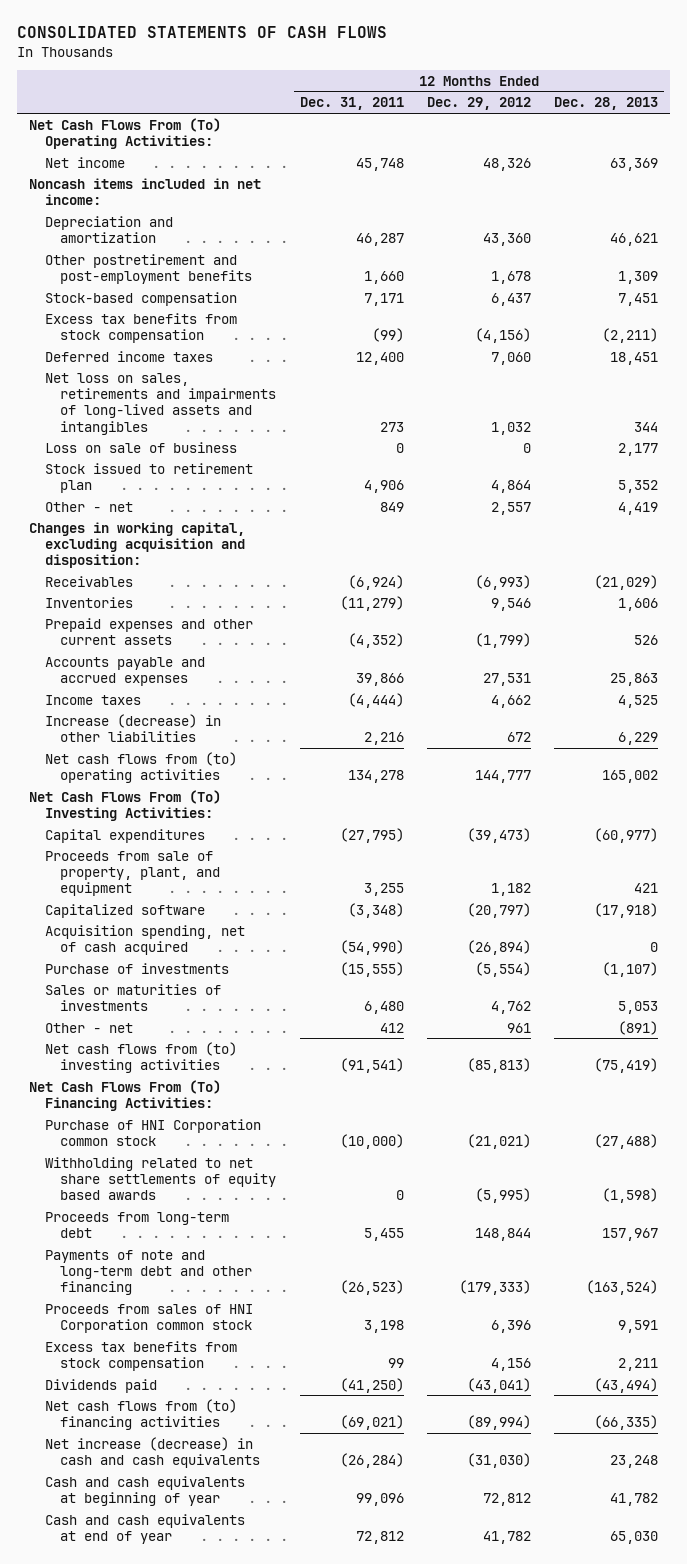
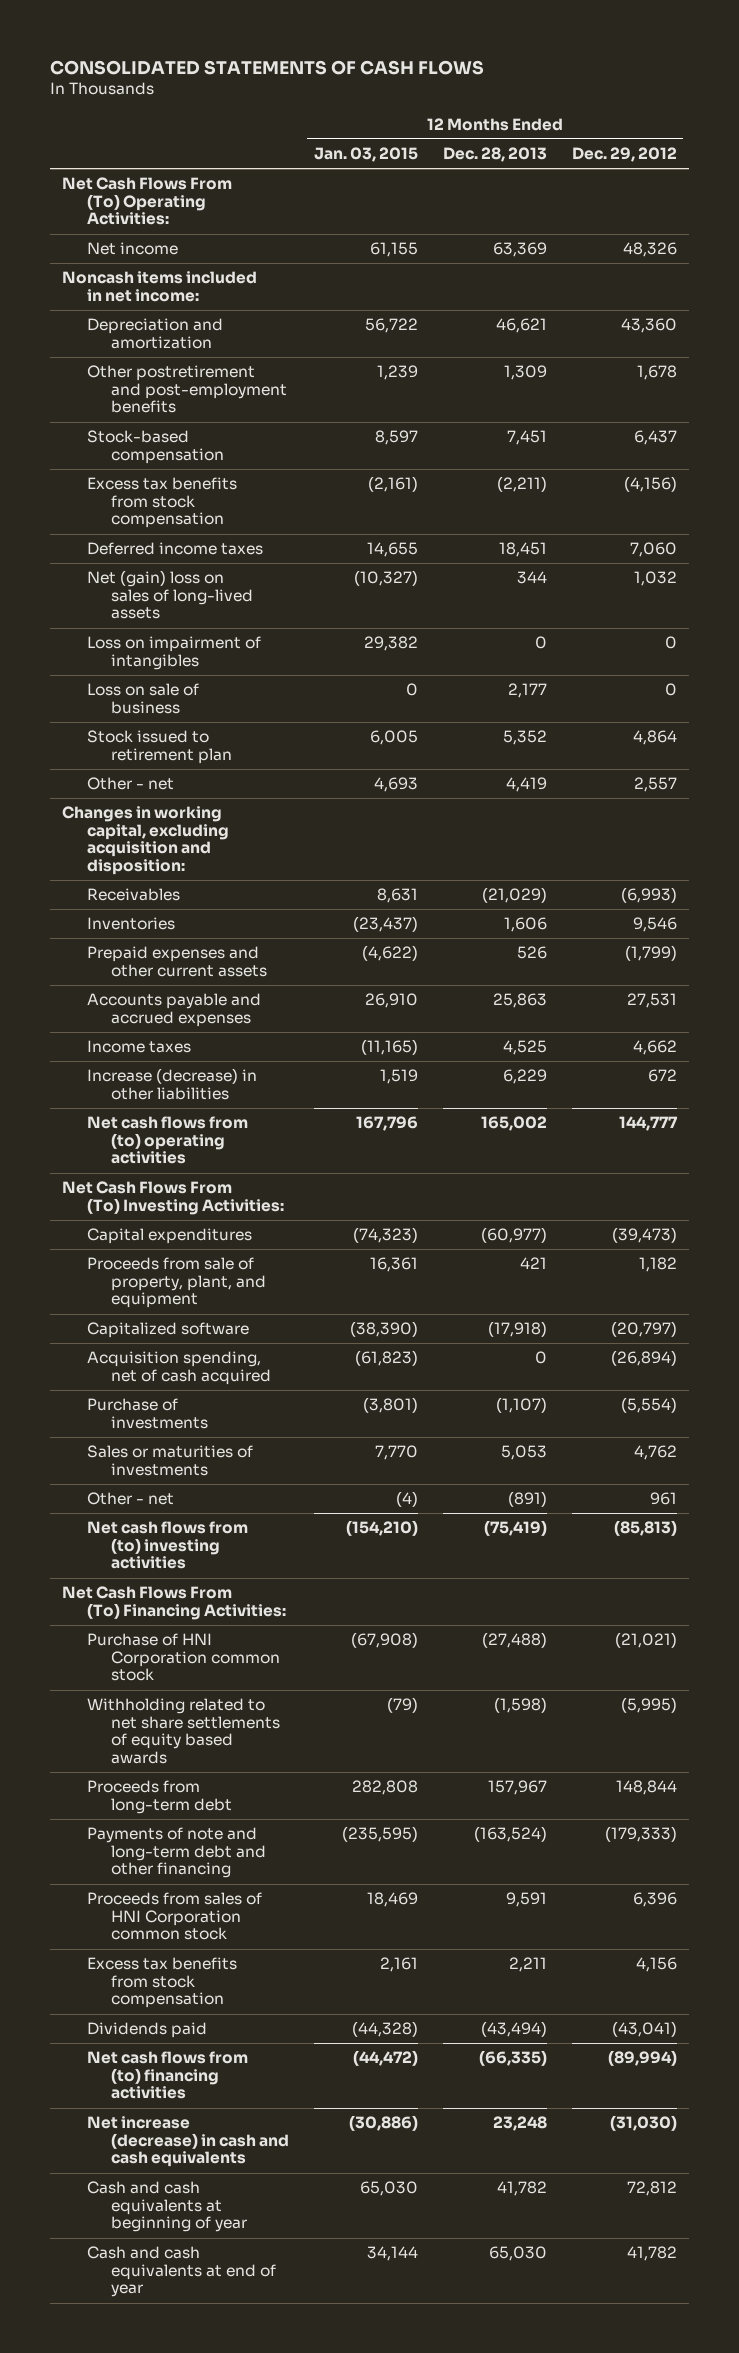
[299,97,404,111] Dec. 31, 2011 -> none
none -> [313,147,418,163] Jan. 03, 2015
[44,372,277,435] Net loss on sales, retirements and impairments of long-lived assets and intangibles -> [86,570,253,620] Net (gain) loss on sales of long-lived assets
none -> [86,636,261,670] Loss on impairment of intangibles

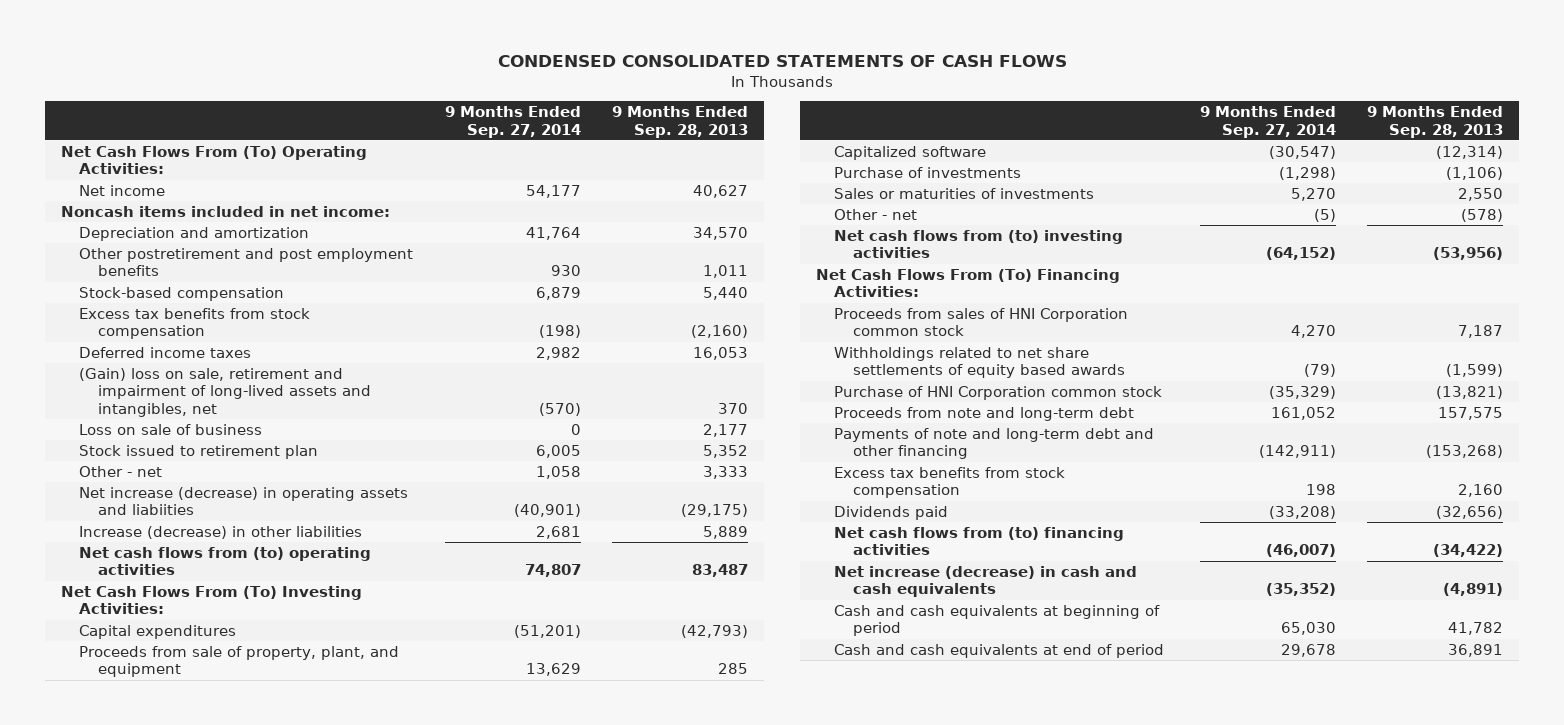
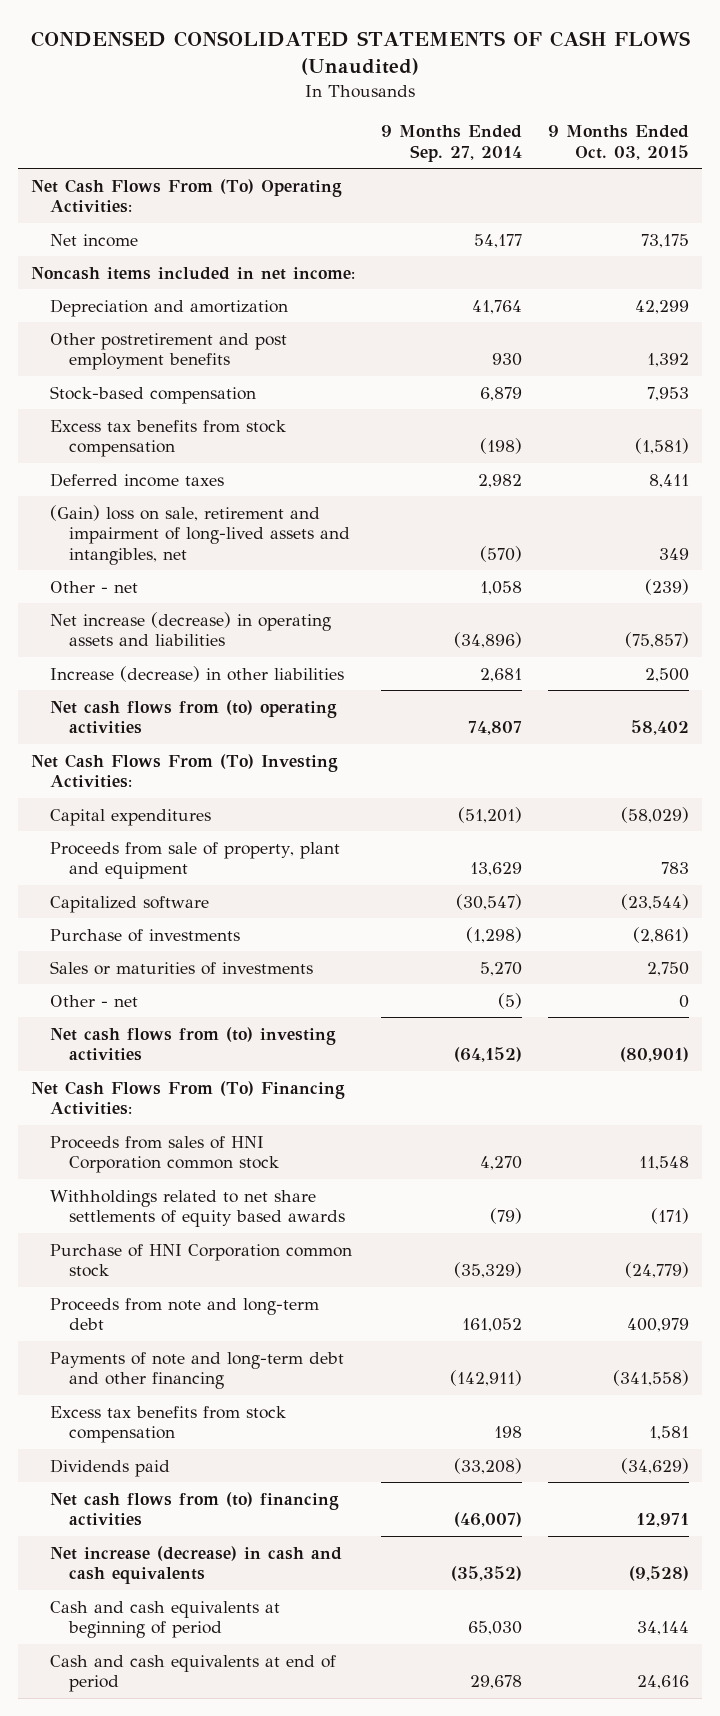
[497,55,1067,68] CONDENSED CONSOLIDATED STATEMENTS OF CASH FLOWS -> [31,30,691,76] CONDENSED CONSOLIDATED STATEMENTS OF CASH FLOWS (Unaudited)
[612,106,749,138] 9 Months Ended Sep. 28, 2013 -> none
none -> [548,125,690,160] 9 Months Ended Oct. 03, 2015
[79,423,263,435] Loss on sale of business -> none
[79,444,319,459] Stock issued to retirement plan -> none
[79,486,409,516] Net increase (decrease) in operating assets and liabiities -> [50,611,332,647] Net increase (decrease) in operating assets and liabilities
[513,504,581,518] (40,901) -> [454,632,523,649] (34,896)
[79,645,400,678] Proceeds from sale of property, plant, and equipment -> [50,841,341,880] Proceeds from sale of property, plant and equipment

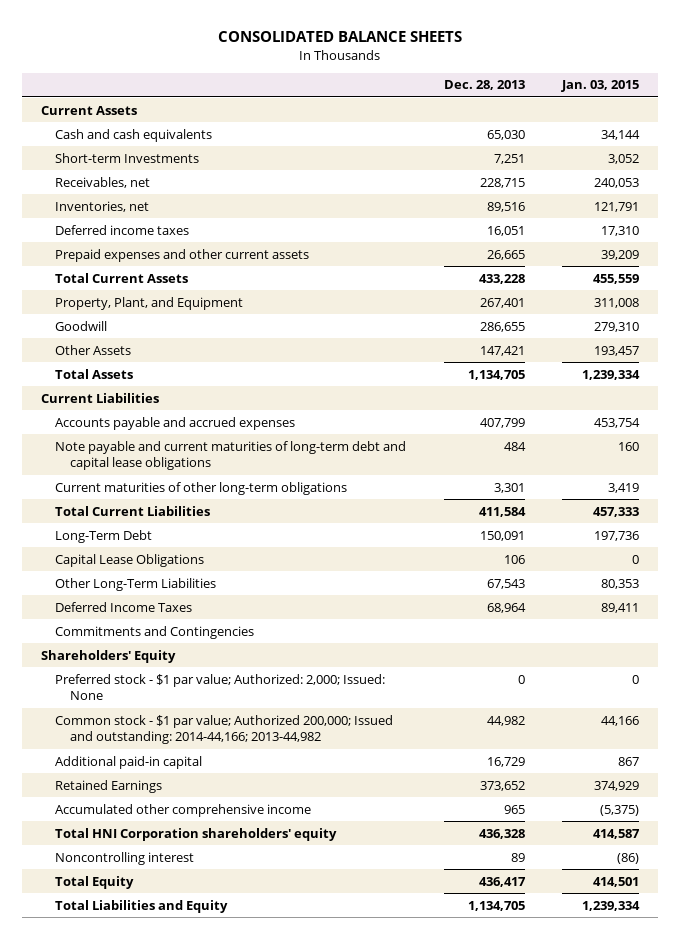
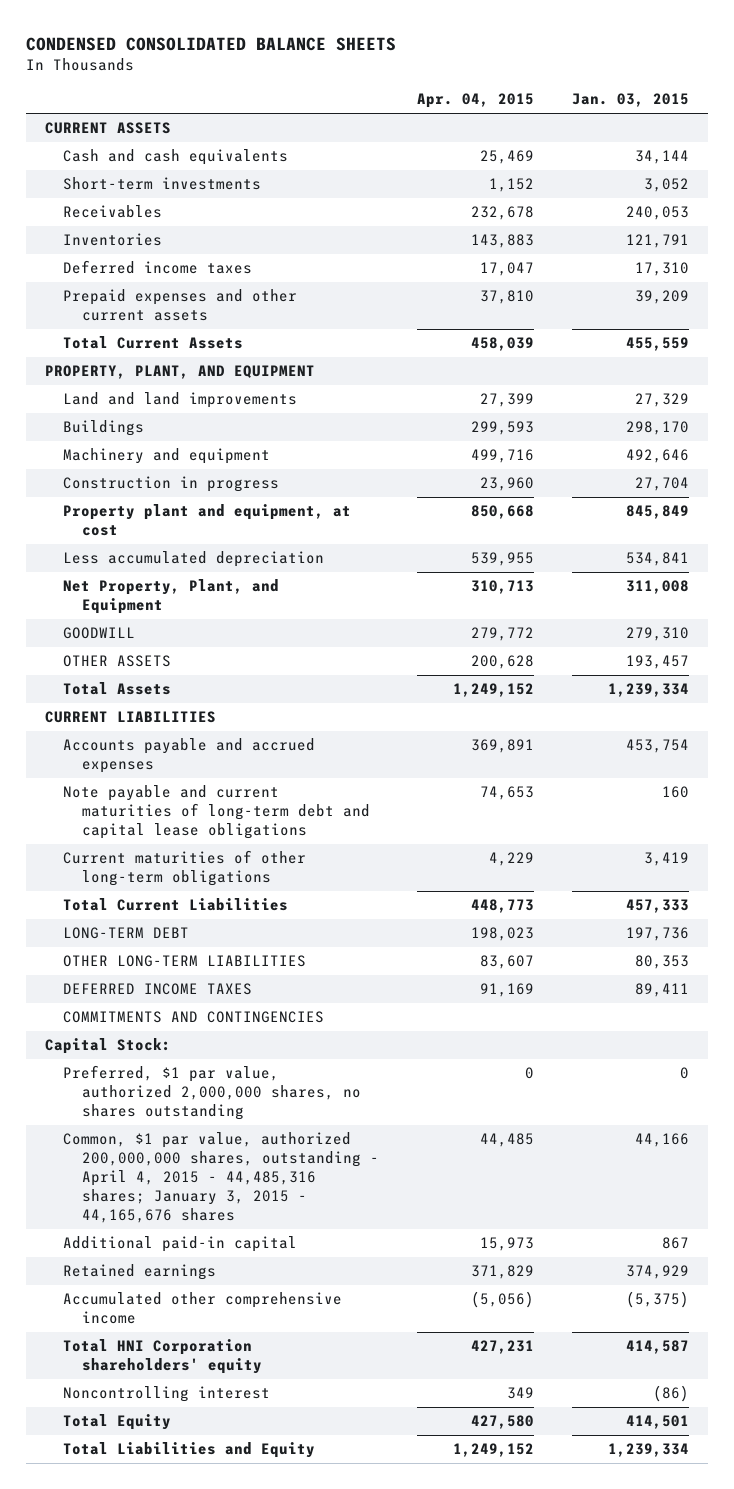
[217,31,462,43] CONSOLIDATED BALANCE SHEETS -> [26,36,397,51] CONDENSED CONSOLIDATED BALANCE SHEETS
[443,80,525,91] Dec. 28, 2013 -> none
none -> [416,93,534,109] Apr. 04, 2015
[40,105,137,115] Current Assets -> [45,122,172,135] CURRENT ASSETS
[55,152,200,163] Short-term Investments -> [63,177,262,191] Short-term investments
[55,176,151,188] Receivables, net -> [63,205,163,219] Receivables
[55,200,150,212] Inventories, net -> [63,233,163,247] Inventories
none -> [45,365,316,380] PROPERTY, PLANT, AND EQUIPMENT
none -> [63,392,298,409] Land and land improvements
none -> [63,420,145,437] Buildings
none -> [63,448,271,465] Machinery and equipment
none -> [63,476,280,493] Construction in progress
none -> [63,504,352,537] Property plant and equipment, at cost
none -> [63,551,325,568] Less accumulated depreciation
[55,296,244,310] Property, Plant, and Equipment -> [63,579,280,615] Net Property, Plant, and Equipment
[55,320,108,331] Goodwill -> [63,627,136,640] GOODWILL
[55,344,132,355] Other Assets -> [63,655,172,668] OTHER ASSETS
[40,392,159,403] Current Liabilities -> [45,711,217,724] CURRENT LIABILITIES
[55,553,205,567] Capital Lease Obligations -> none
[40,649,176,663] Shareholders' Equity -> none
[55,529,153,543] Long-Term Debt -> [63,927,190,940] LONG-TERM DEBT
[55,577,217,591] Other Long-Term Liabilities -> [63,955,307,968] OTHER LONG-TERM LIABILITIES
[55,601,193,612] Deferred Income Taxes -> [63,983,253,996] DEFERRED INCOME TAXES
[55,625,255,639] Commitments and Contingencies -> [63,1011,325,1024] COMMITMENTS AND CONTINGENCIES
none -> [45,1038,172,1055] Capital Stock:
[55,673,386,701] Preferred stock - $1 par value; Authorized: 2,000; Issued: None -> [63,1065,361,1121] Preferred, $1 par value, authorized 2,000,000 shares, no shares outstanding
[55,714,394,745] Common stock - $1 par value; Authorized 200,000; Issued and outstanding: 2014-44,166; 2013-44,982 -> [63,1132,379,1224] Common, $1 par value, authorized 200,000,000 shares, outstanding - April 4, 2015 - 44,485,316 shares; January 3, 2015 - 44,165,676 shares
[55,779,163,793] Retained Earnings -> [63,1264,217,1281] Retained earnings

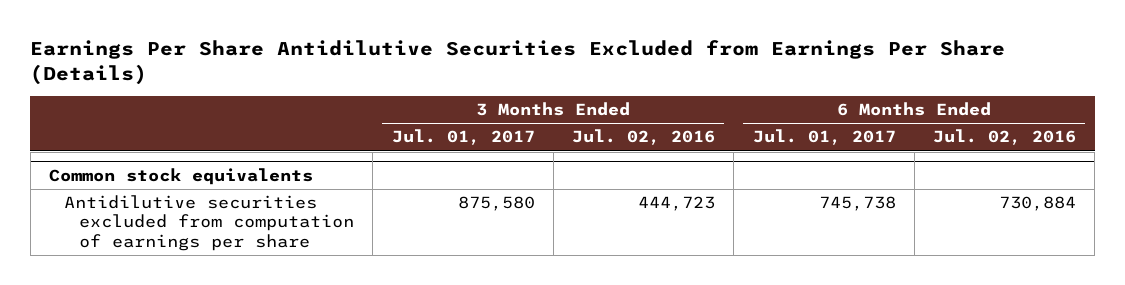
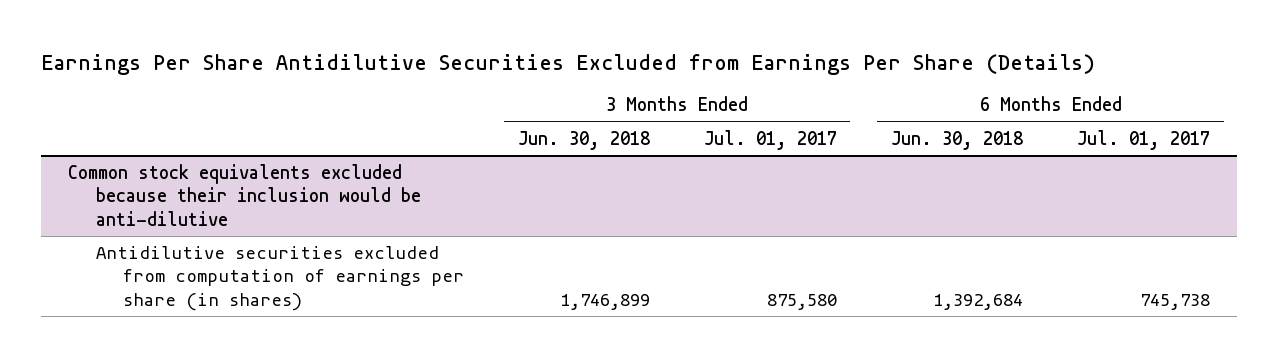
[572,129,716,146] Jul. 02, 2016 -> none
[932,129,1076,146] Jul. 02, 2016 -> none
none -> [517,130,650,150] Jun. 30, 2018
none -> [891,130,1024,150] Jun. 30, 2018
[49,167,314,185] Common stock equivalents -> [68,164,421,226] Common stock equivalents excluded because their inclusion would be anti-dilutive
[64,195,355,251] Antidilutive securities excluded from computation of earnings per share -> [95,246,464,311] Antidilutive securities excluded from computation of earnings per share (in shares)

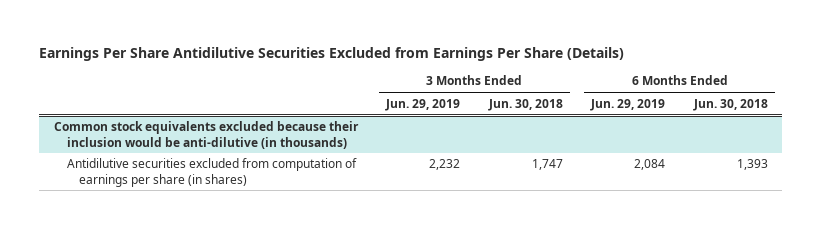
[703,129,837,150] Jul. 01, 2017 -> none
[1077,129,1211,150] Jul. 01, 2017 -> none
none -> [385,98,461,111] Jun. 29, 2019
none -> [590,98,666,111] Jun. 29, 2019
[68,164,421,226] Common stock equivalents excluded because their inclusion would be anti-dilutive -> [53,121,359,149] Common stock equivalents excluded because their inclusion would be anti-dilutive (in thousands)
[559,293,650,310] 1,746,899 -> [531,159,563,171] 1,747
[933,293,1024,310] 1,392,684 -> [736,159,768,171] 1,393

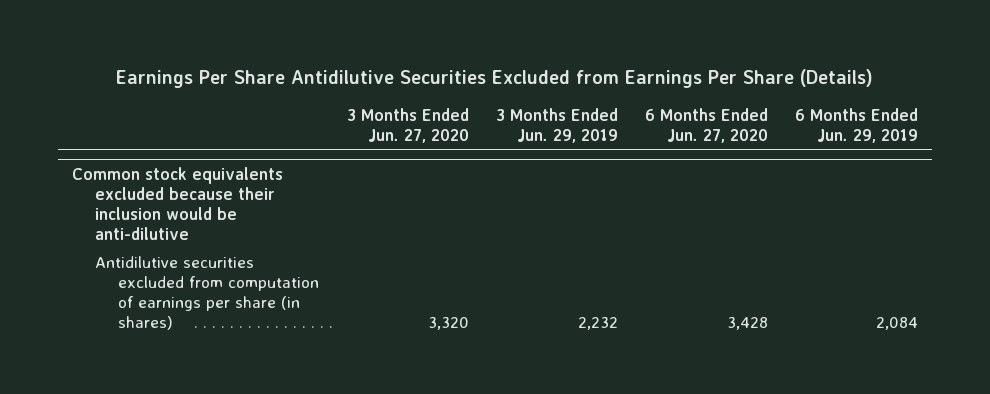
[487,98,563,111] Jun. 30, 2018 -> none
[692,98,768,111] Jun. 30, 2018 -> none
none -> [346,107,469,143] 3 Months Ended Jun. 27, 2020
none -> [645,107,769,143] 6 Months Ended Jun. 27, 2020
[53,121,359,149] Common stock equivalents excluded because their inclusion would be anti-dilutive (in thousands) -> [71,166,283,240] Common stock equivalents excluded because their inclusion would be anti-dilutive

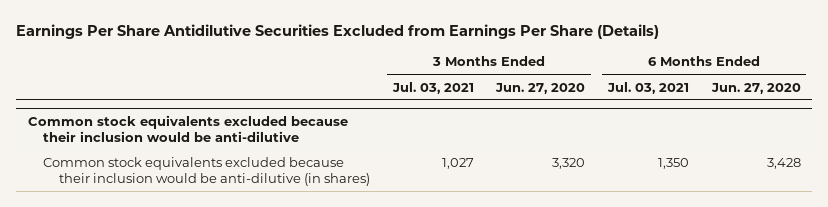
[495,107,618,143] 3 Months Ended Jun. 29, 2019 -> none
[795,107,919,143] 6 Months Ended Jun. 29, 2019 -> none
none -> [391,81,474,94] Jul. 03, 2021
none -> [606,81,689,94] Jul. 03, 2021
[95,256,320,330] Antidilutive securities excluded from computation of earnings per share (in shares) -> [43,157,371,187] Common stock equivalents excluded because their inclusion would be anti-dilutive (in shares)

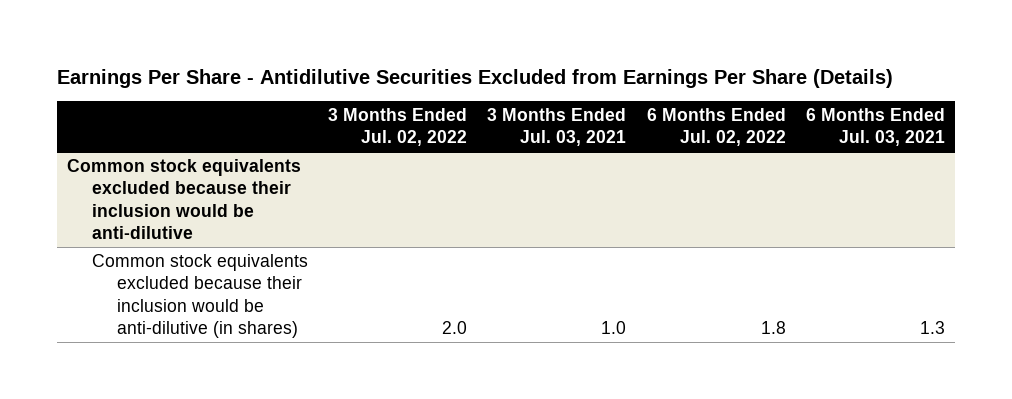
[16,24,660,40] Earnings Per Share Antidilutive Securities Excluded from Earnings Per Share (Details) -> [56,68,893,88] Earnings Per Share - Antidilutive Securities Excluded from Earnings Per Share (Details)
[495,82,586,94] Jun. 27, 2020 -> none
[710,82,801,94] Jun. 27, 2020 -> none
none -> [328,107,468,147] 3 Months Ended Jul. 02, 2022
none -> [646,107,786,147] 6 Months Ended Jul. 02, 2022
[441,158,474,170] 1,027 -> [601,321,627,335] 1.0
[657,158,689,170] 1,350 -> [919,321,945,335] 1.3

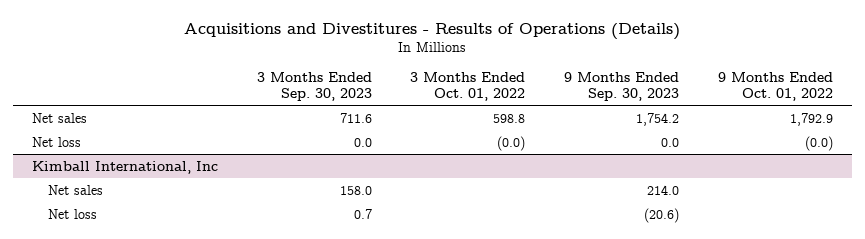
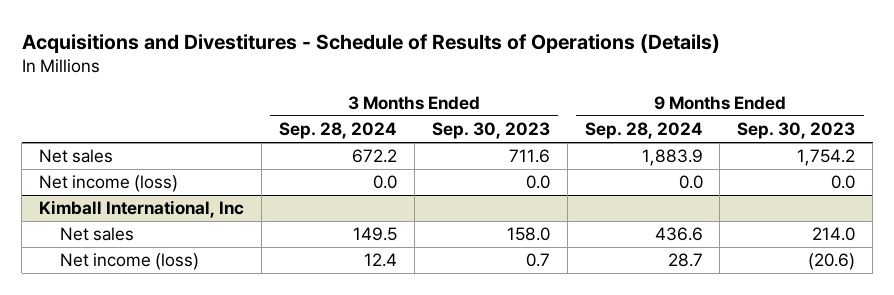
[184,22,681,40] Acquisitions and Divestitures - Results of Operations (Details) -> [21,33,720,53] Acquisitions and Divestitures - Schedule of Results of Operations (Details)
[410,71,526,102] 3 Months Ended Oct. 01, 2022 -> none
[717,71,833,102] 9 Months Ended Oct. 01, 2022 -> none
none -> [278,122,397,140] Sep. 28, 2024
none -> [584,122,703,140] Sep. 28, 2024
[32,136,82,147] Net loss -> [39,175,179,193] Net income (loss)
[47,208,97,219] Net loss -> [59,253,199,271] Net income (loss)

